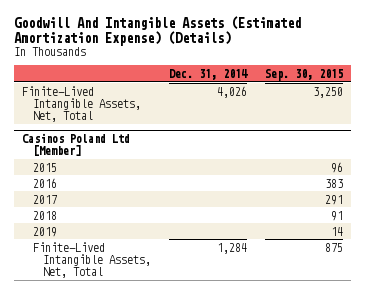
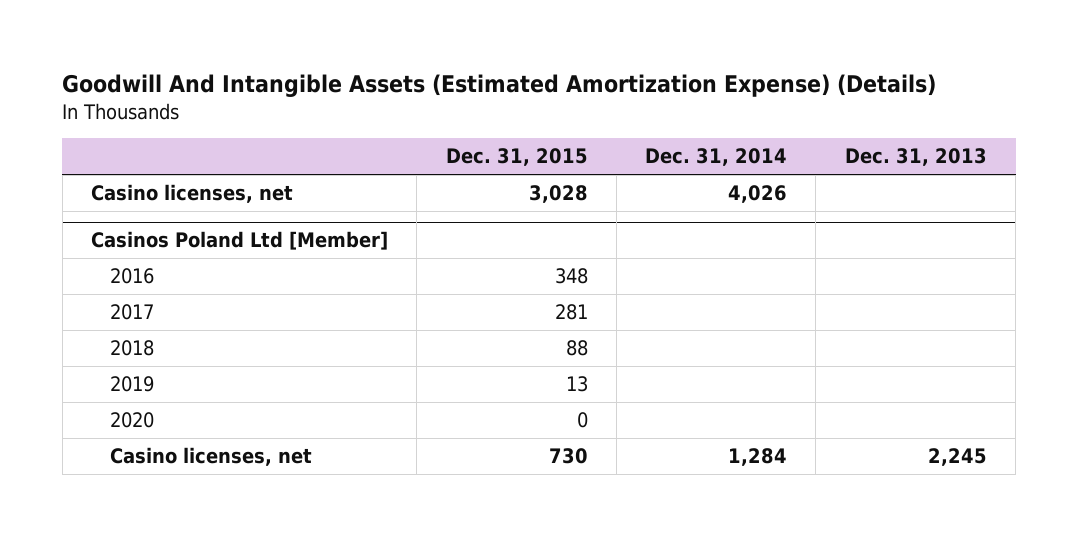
[264,68,343,81] Sep. 30, 2015 -> none
none -> [445,148,588,167] Dec. 31, 2015
none -> [844,148,987,167] Dec. 31, 2013
[22,85,141,122] Finite-Lived Intangible Assets, Net, Total -> [90,184,293,204] Casino licenses, net
[32,162,57,172] 2015 -> none
none -> [110,412,155,429] 2020
[32,241,152,278] Finite-Lived Intangible Assets, Net, Total -> [110,447,313,467] Casino licenses, net

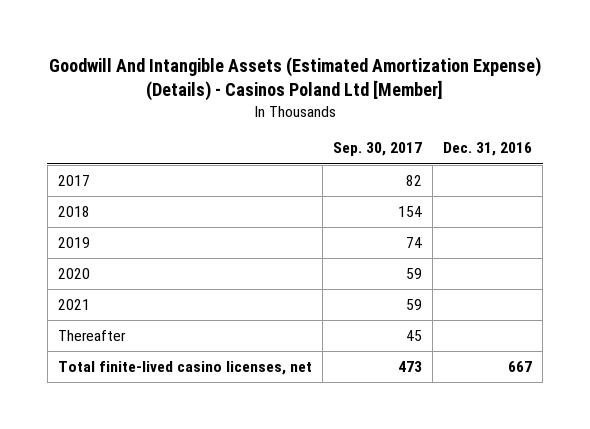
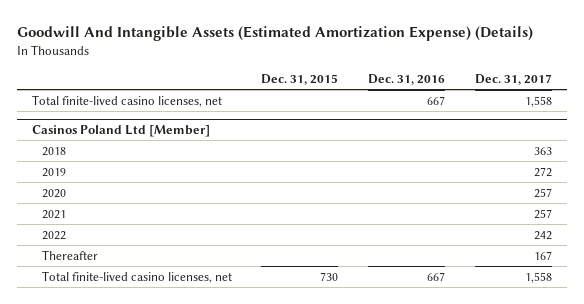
[49,56,542,101] Goodwill And Intangible Assets (Estimated Amortization Expense) (Details) - Casinos Poland Ltd [Member] -> [16,26,533,42] Goodwill And Intangible Assets (Estimated Amortization Expense) (Details)
[333,142,423,157] Sep. 30, 2017 -> none
none -> [261,74,339,86] Dec. 31, 2015
none -> [474,74,552,86] Dec. 31, 2017
[58,175,91,187] 2017 -> none
[58,206,91,218] 2018 -> none
[58,237,91,249] 2019 -> none
[58,268,91,280] 2020 -> none
[58,299,91,311] 2021 -> none
[58,330,127,342] Thereafter -> none
none -> [31,124,210,137] Casinos Poland Ltd [Member]
none -> [41,146,66,156] 2018
none -> [41,167,66,177] 2019
none -> [41,188,66,198] 2020
none -> [41,209,66,219] 2021
none -> [41,230,66,240] 2022
none -> [41,249,98,260] Thereafter
none -> [41,270,232,283] Total finite-lived casino licenses, net

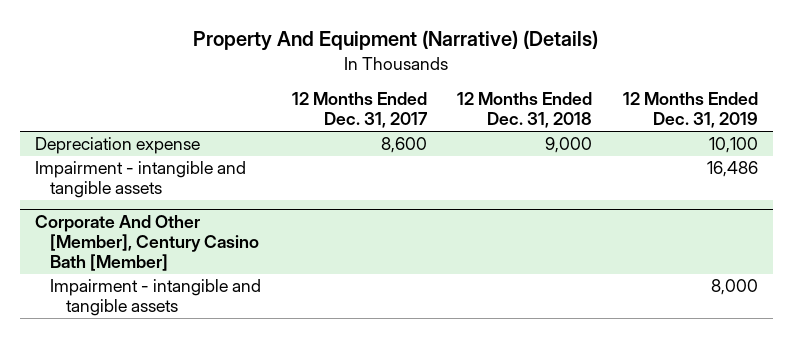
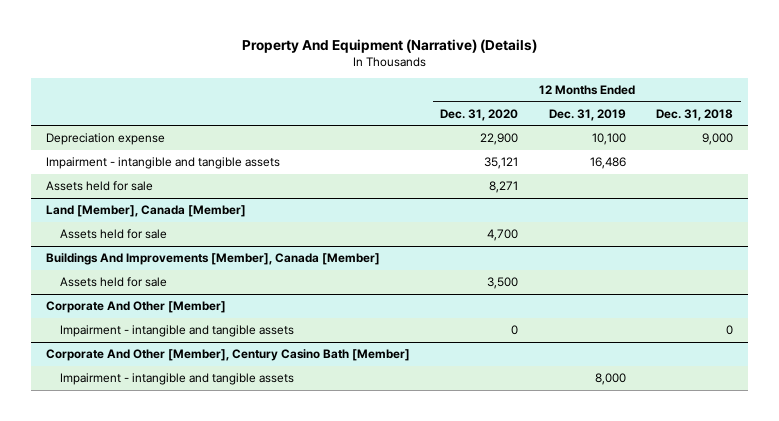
[291,92,428,129] 12 Months Ended Dec. 31, 2017 -> none
none -> [440,108,519,121] Dec. 31, 2020
none -> [46,181,154,192] Assets held for sale
none -> [46,205,247,218] Land [Member], Canada [Member]
none -> [59,229,167,240] Assets held for sale
none -> [46,253,381,266] Buildings And Improvements [Member], Canada [Member]
none -> [59,277,167,288] Assets held for sale
none -> [46,301,227,314] Corporate And Other [Member]
none -> [59,325,294,338] Impairment - intangible and tangible assets

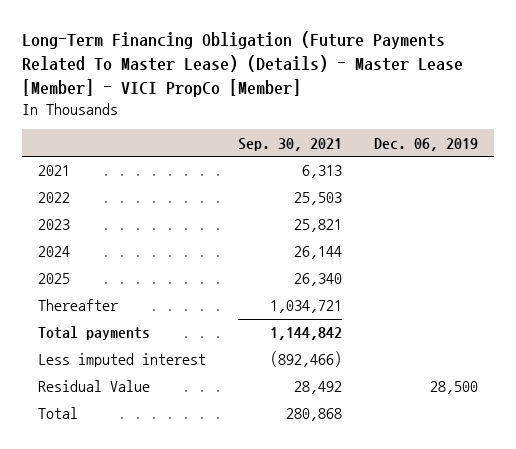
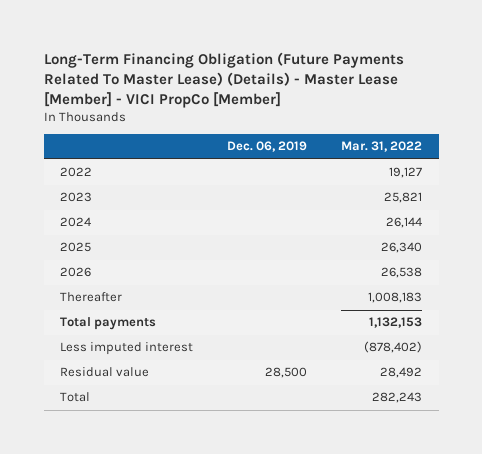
[237,137,342,151] Sep. 30, 2021 -> none
none -> [340,141,422,153] Mar. 31, 2022
[37,165,70,177] 2021 -> none
none -> [60,267,92,278] 2026
[37,380,150,393] Residual Value -> [60,367,150,378] Residual value

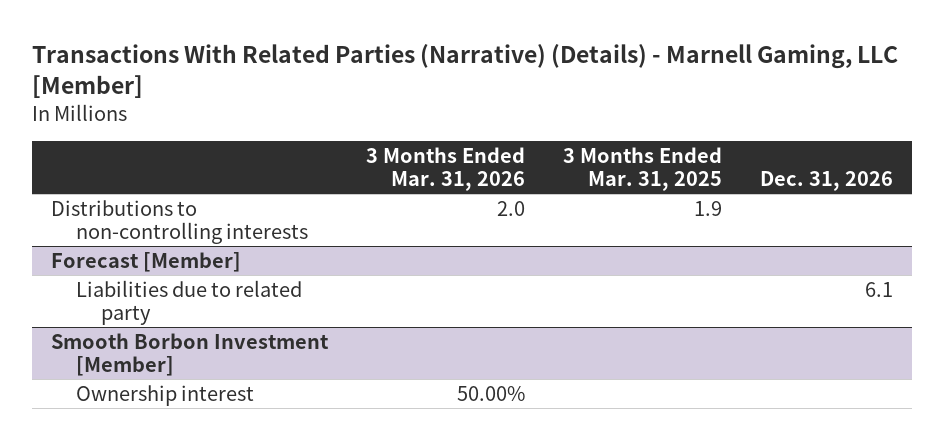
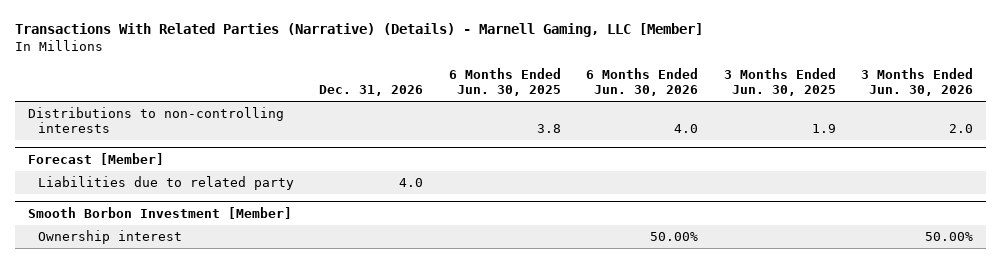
[366,147,526,192] 3 Months Ended Mar. 31, 2026 -> none
[562,147,722,192] 3 Months Ended Mar. 31, 2025 -> none
none -> [448,67,561,97] 6 Months Ended Jun. 30, 2025
none -> [586,67,699,97] 6 Months Ended Jun. 30, 2026
none -> [723,67,836,97] 3 Months Ended Jun. 30, 2025
none -> [861,67,974,97] 3 Months Ended Jun. 30, 2026
[864,281,893,297] 6.1 -> [399,178,424,188] 4.0

